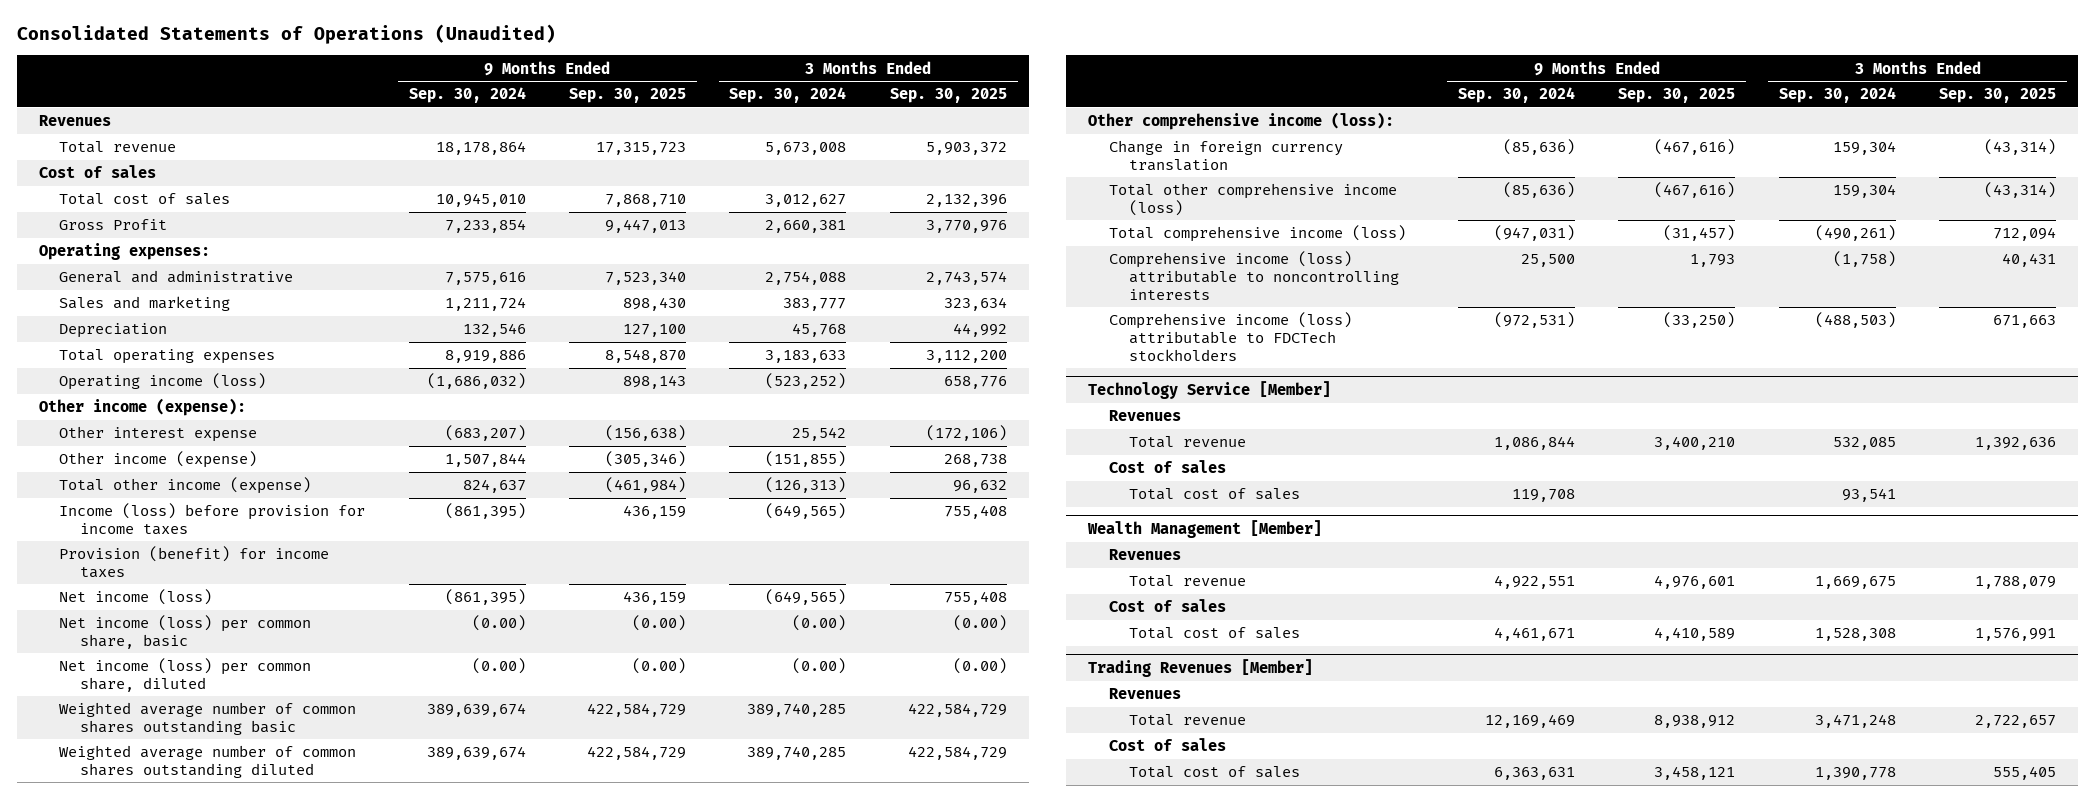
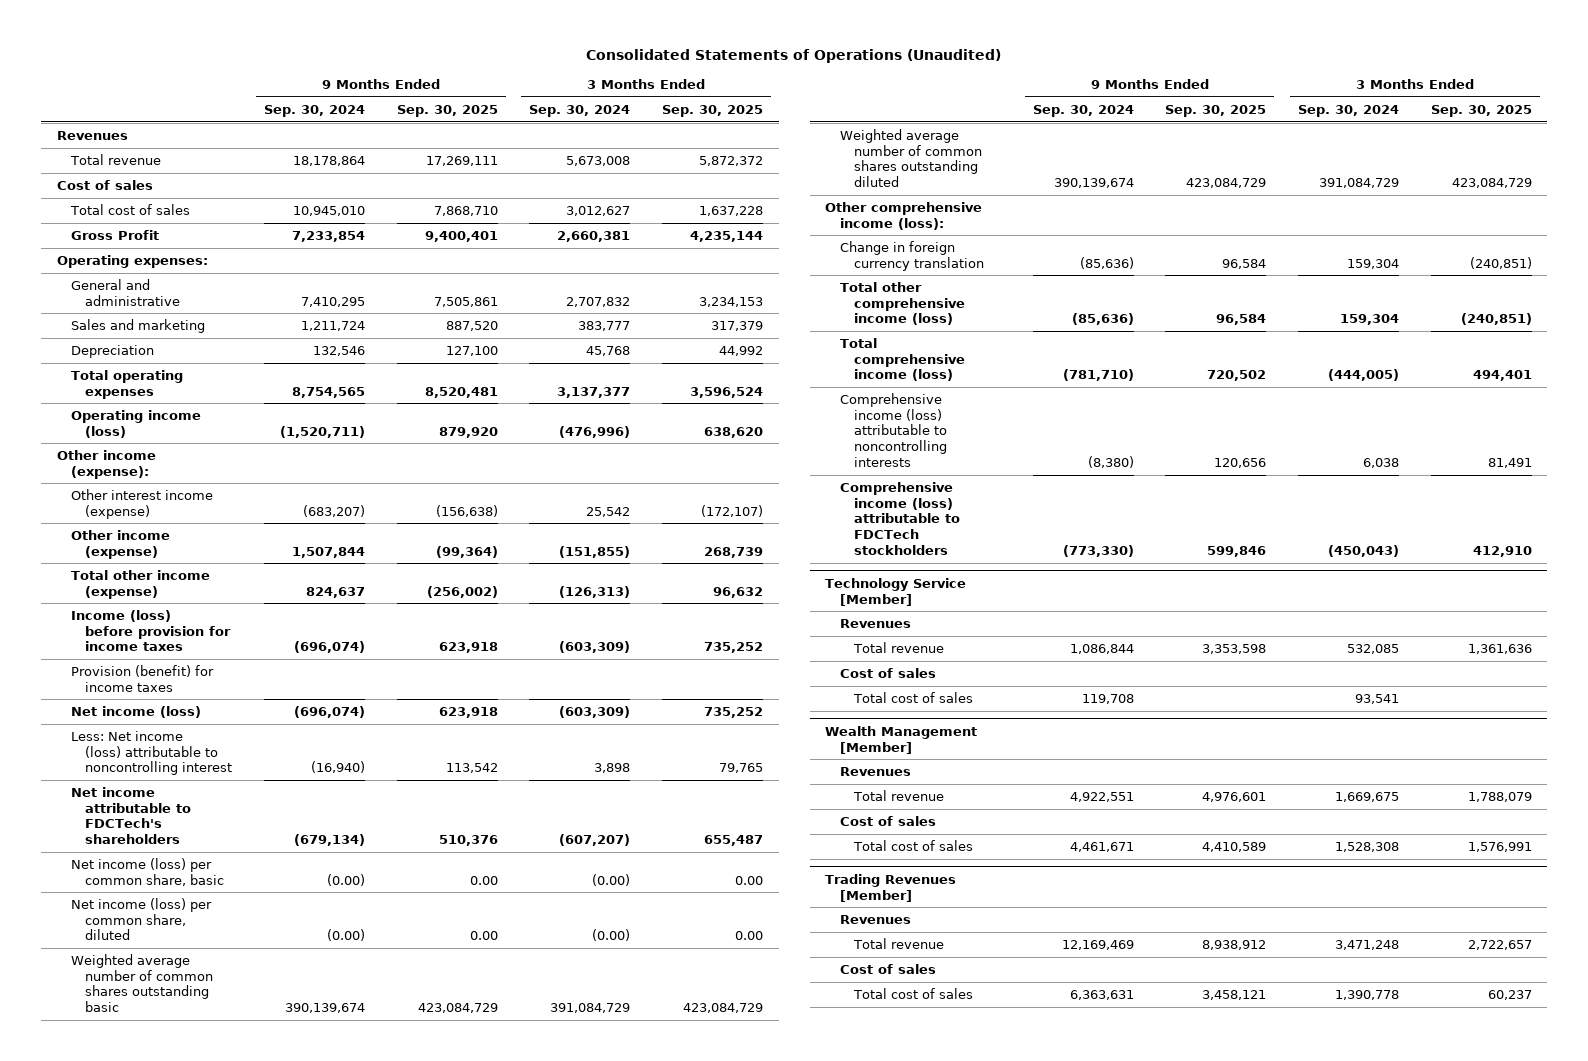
[596,142,687,156] 17,315,723 -> [425,155,498,166] 17,269,111
[925,142,1007,156] 5,903,372 -> [698,155,763,166] 5,872,372
[925,194,1007,208] 2,132,396 -> [698,205,763,216] 1,637,228
[605,219,687,234] 9,447,013 -> [424,230,498,242] 9,400,401
[925,220,1007,234] 3,770,976 -> [689,230,763,242] 4,235,144
[444,272,526,286] 7,575,616 -> [301,296,366,307] 7,410,295
[605,271,687,286] 7,523,340 -> [433,296,498,307] 7,505,861
[765,271,847,286] 2,754,088 -> [566,296,631,307] 2,707,832
[925,271,1007,286] 2,743,574 -> [698,296,763,307] 3,234,153
[623,297,687,312] 898,430 -> [445,320,498,331] 887,520
[943,297,1007,312] 323,634 -> [710,320,763,331] 317,379
[444,350,526,364] 8,919,886 -> [292,386,366,398] 8,754,565
[605,349,687,364] 8,548,870 -> [424,386,498,398] 8,520,481
[765,350,847,364] 3,183,633 -> [557,386,631,398] 3,137,377
[925,350,1007,364] 3,112,200 -> [689,386,763,398] 3,596,524
[426,373,526,390] (1,686,032) -> [280,425,366,438] (1,520,711)
[623,375,687,390] 898,143 -> [438,426,498,438] 879,920
[765,373,847,390] (523,252) -> [559,425,631,438] (476,996)
[943,376,1007,390] 658,776 -> [703,426,763,438] 638,620
[59,426,258,443] Other interest expense -> [71,488,214,519] Other interest income (expense)
[925,425,1007,442] (172,106) -> [700,504,763,517] (172,107)
[605,451,687,468] (305,346) -> [435,545,498,558] (99,364)
[943,454,1007,468] 268,738 -> [703,546,763,558] 268,739
[605,477,687,494] (461,984) -> [426,585,498,598] (256,002)
[444,503,526,520] (861,395) -> [294,641,366,654] (696,074)
[623,505,687,520] 436,159 -> [438,642,498,654] 623,918
[765,503,847,520] (649,565) -> [559,641,631,654] (603,309)
[943,505,1007,520] 755,408 -> [703,642,763,654] 735,252
[444,589,526,606] (861,395) -> [294,705,366,718] (696,074)
[623,591,687,606] 436,159 -> [438,706,498,718] 623,918
[765,589,847,606] (649,565) -> [559,705,631,718] (603,309)
[943,591,1007,606] 755,408 -> [703,706,763,718] 735,252
none -> [71,730,233,776] Less: Net income (loss) attributable to noncontrolling interest
none -> [71,786,192,845] Net income attributable to FDCTech's shareholders
[632,615,687,632] (0.00) -> [469,875,498,885] 0.00
[952,615,1007,632] (0.00) -> [734,875,763,885] 0.00
[632,658,687,675] (0.00) -> [469,931,498,941] 0.00
[952,658,1007,675] (0.00) -> [734,931,763,941] 0.00
[426,703,526,718] 389,639,674 -> [285,1003,366,1014] 390,139,674
[587,703,687,718] 422,584,729 -> [417,1003,498,1014] 423,084,729
[747,703,847,718] 389,740,285 -> [550,1003,631,1014] 391,084,729
[907,703,1007,718] 422,584,729 -> [682,1003,763,1014] 423,084,729
[426,746,526,761] 389,639,674 -> [1053,178,1134,189] 390,139,674
[587,746,687,761] 422,584,729 -> [1186,178,1267,189] 423,084,729
[747,746,847,761] 389,740,285 -> [1319,178,1400,189] 391,084,729
[907,746,1007,761] 422,584,729 -> [1451,178,1532,189] 423,084,729
[1654,139,1736,156] (467,616) -> [1222,258,1267,269] 96,584
[1984,139,2057,156] (43,314) -> [1469,256,1532,269] (240,851)
[1654,182,1736,199] (467,616) -> [1216,314,1267,326] 96,584
[1984,182,2057,199] (43,314) -> [1460,313,1532,326] (240,851)
[1494,225,1576,242] (947,031) -> [1062,369,1134,382] (781,710)
[1663,225,1736,242] (31,457) -> [1207,370,1267,382] 720,502
[1814,225,1896,242] (490,261) -> [1328,369,1400,382] (444,005)
[1993,227,2057,242] 712,094 -> [1472,370,1532,382] 494,401
[1521,254,1576,268] 25,500 -> [1087,456,1134,469] (8,380)
[1690,254,1736,268] 1,793 -> [1214,458,1267,469] 120,656
[1832,251,1896,268] (1,758) -> [1363,458,1400,469] 6,038
[2002,253,2057,268] 40,431 -> [1487,458,1532,469] 81,491
[1494,312,1576,329] (972,531) -> [1062,545,1134,558] (773,330)
[1663,312,1736,329] (33,250) -> [1207,546,1267,558] 599,846
[1814,312,1896,329] (488,503) -> [1328,545,1400,558] (450,043)
[1993,315,2057,329] 671,663 -> [1472,546,1532,558] 412,910
[1654,436,1736,451] 3,400,210 -> [1202,643,1267,654] 3,353,598
[1975,437,2057,451] 1,392,636 -> [1467,643,1532,654] 1,361,636
[1993,766,2057,781] 555,405 -> [1487,989,1532,1000] 60,237

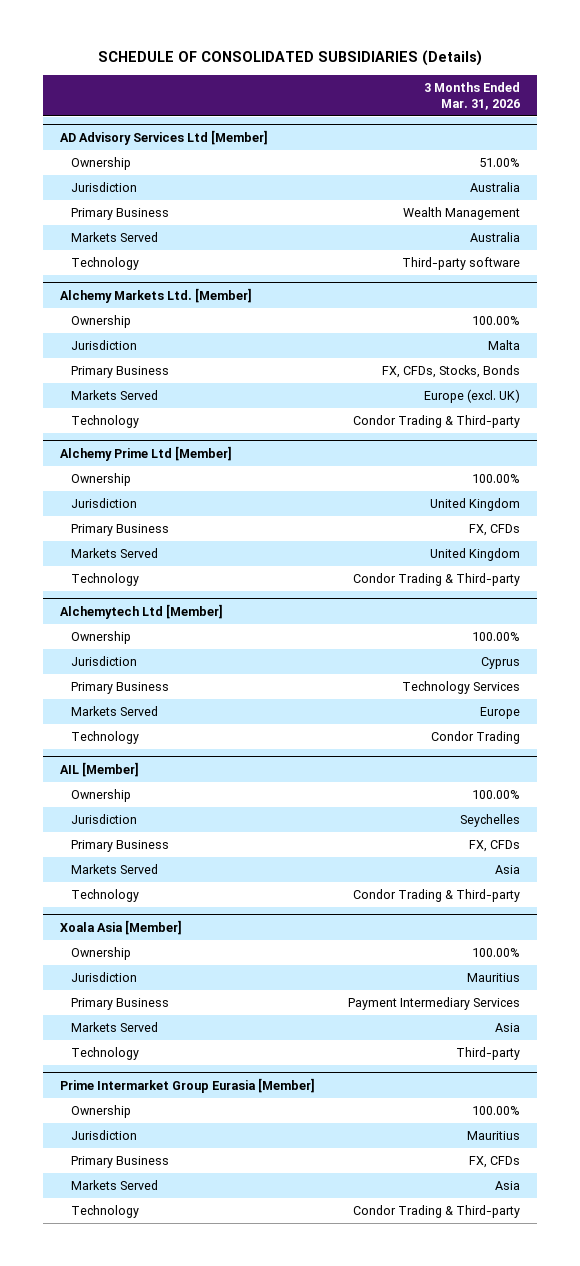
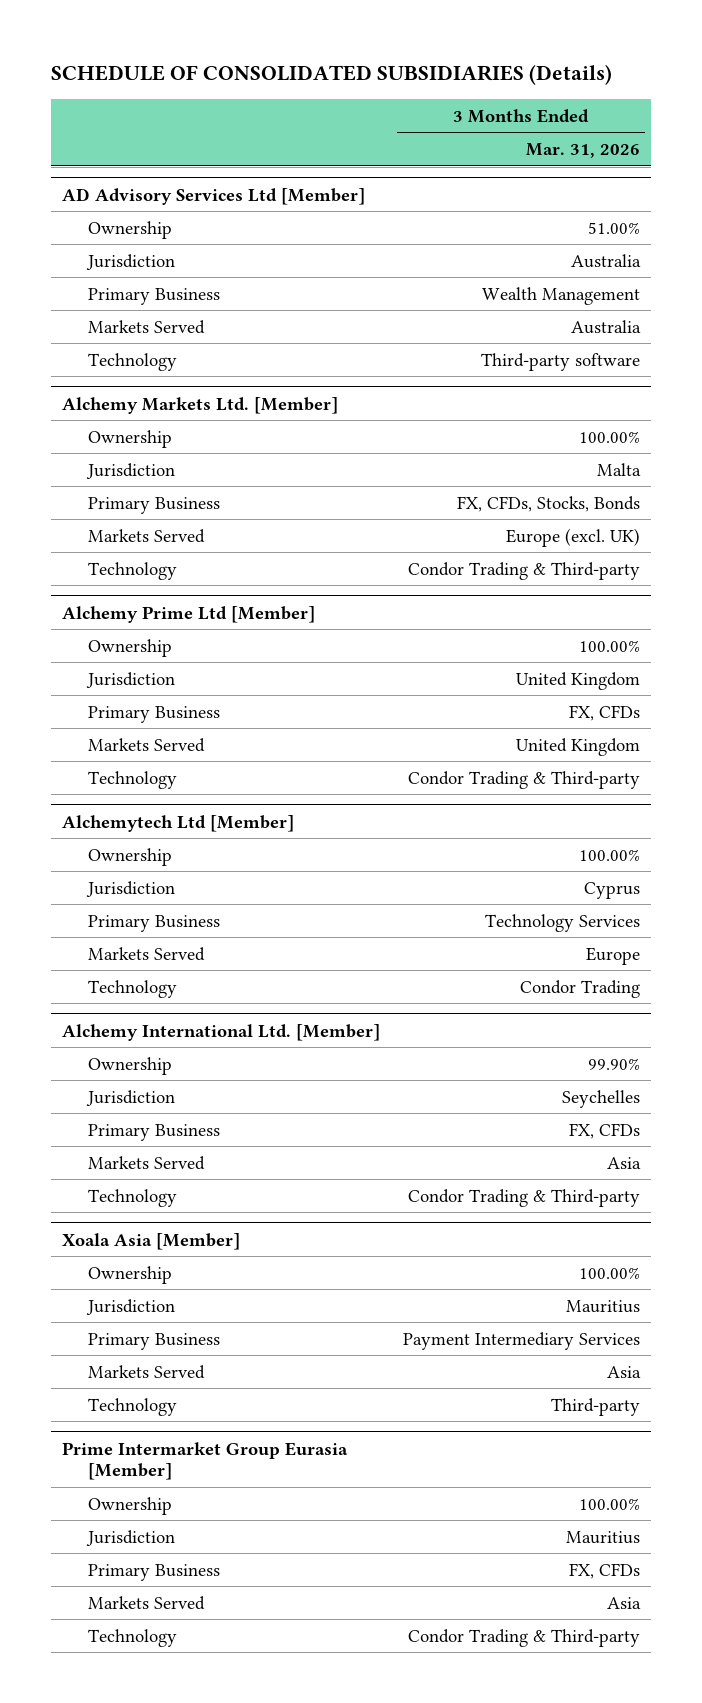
[59,761,139,777] AIL [Member] -> [62,1023,381,1041] Alchemy International Ltd. [Member]
[472,789,521,799] 100.00% -> [587,1057,640,1070] 99.90%

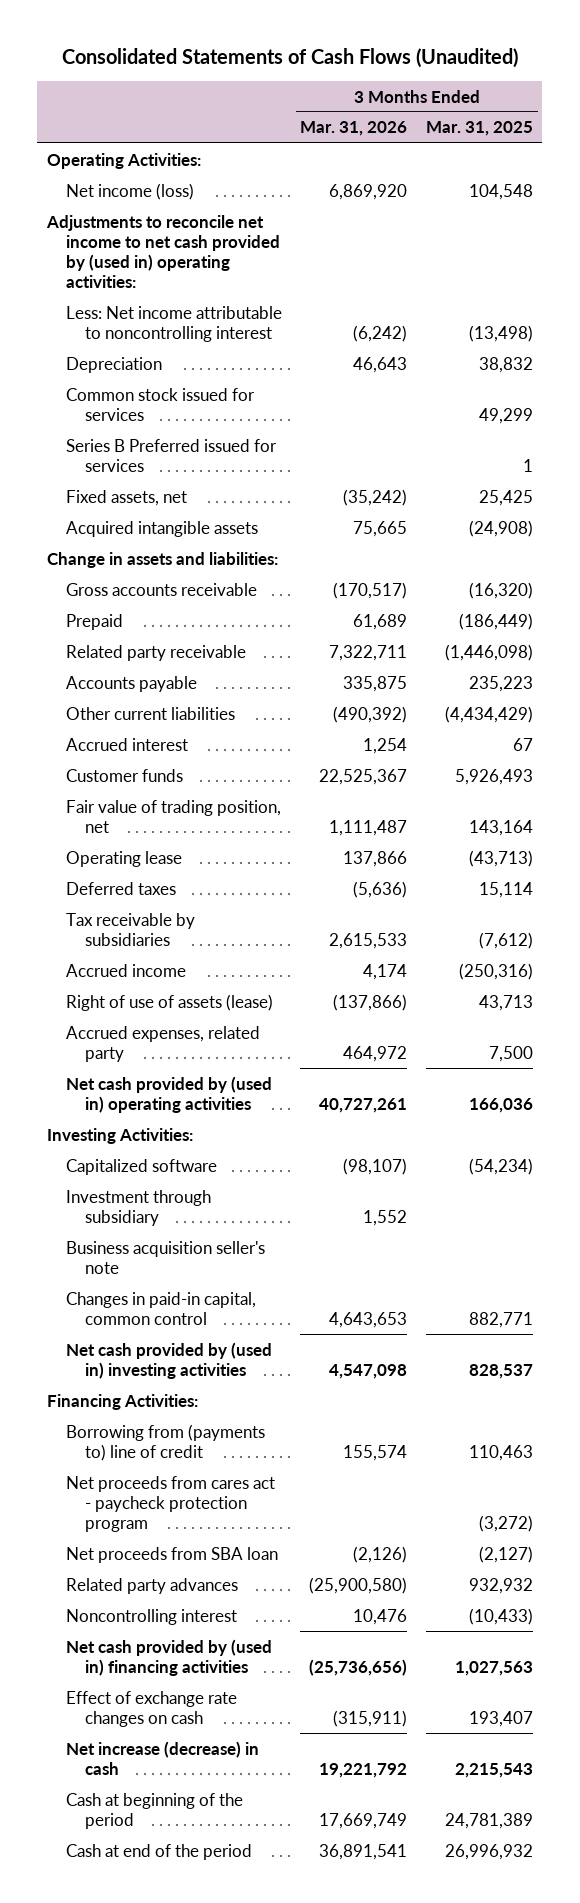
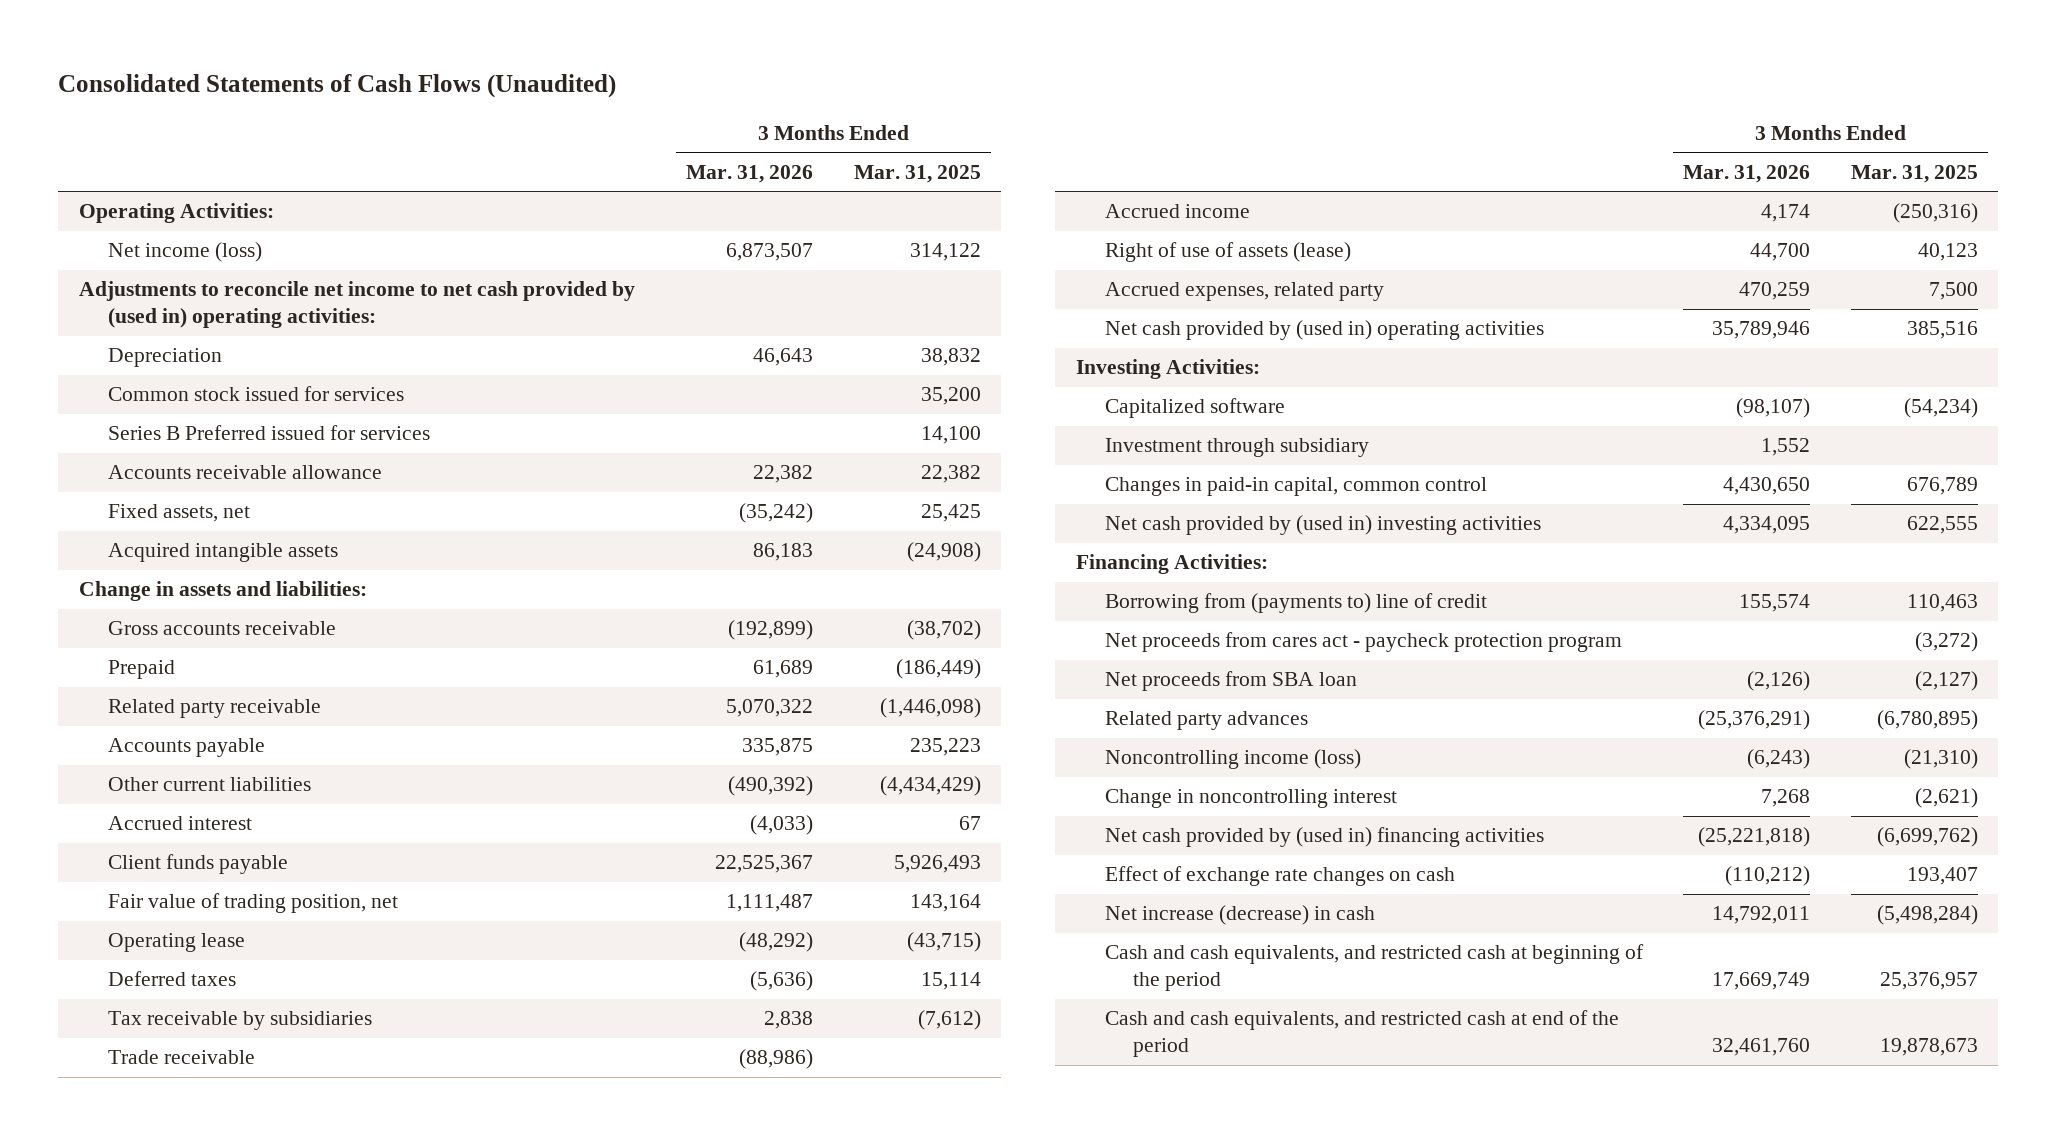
[329,183,408,200] 6,869,920 -> [726,243,814,262] 6,873,507
[468,183,533,200] 104,548 -> [909,243,981,262] 314,122
[65,305,282,342] Less: Net income attributable to noncontrolling interest -> none
[478,407,533,424] 49,299 -> [920,387,981,406] 35,200
[522,458,533,472] 1 -> [920,426,981,445] 14,100
none -> [107,465,382,480] Accounts receivable allowance
[353,520,408,537] 75,665 -> [753,543,814,562] 86,183
[333,581,408,599] (170,517) -> [728,620,814,641] (192,899)
[468,581,533,599] (16,320) -> [906,620,981,641] (38,702)
[329,644,408,661] 7,322,711 -> [726,699,814,718] 5,070,322
[363,737,408,754] 1,254 -> [750,815,814,836] (4,033)
[65,768,183,782] Customer funds -> [107,854,288,875] Client funds payable
[343,850,408,867] 137,866 -> [739,932,814,953] (48,292)
[468,849,533,867] (43,713) -> [906,932,981,953] (43,715)
[329,932,408,949] 2,615,533 -> [764,1011,814,1030] 2,838
none -> [107,1050,255,1065] Trade receivable
[333,993,408,1011] (137,866) -> [1750,243,1811,262] 44,700
[478,994,533,1011] 43,713 -> [1917,243,1978,262] 40,123
[343,1045,408,1062] 464,972 -> [1739,282,1811,301] 470,259
[319,1097,408,1113] 40,727,261 -> [1712,321,1811,340] 35,789,946
[468,1097,533,1113] 166,036 -> [1906,321,1978,340] 385,516
[65,1240,265,1274] Business acquisition seller's note -> none
[329,1311,408,1328] 4,643,653 -> [1723,477,1811,496] 4,430,650
[468,1311,533,1328] 882,771 -> [1906,477,1978,496] 676,789
[329,1363,408,1379] 4,547,098 -> [1723,516,1811,535] 4,334,095
[468,1363,533,1379] 828,537 -> [1906,516,1978,535] 622,555
[309,1576,408,1594] (25,900,580) -> [1698,710,1811,731] (25,376,291)
[468,1577,533,1594] 932,932 -> [1876,710,1978,731] (6,780,895)
[65,1608,237,1625] Noncontrolling interest -> [1104,749,1361,770] Noncontrolling income (loss)
[353,1608,408,1625] 10,476 -> [1747,749,1811,770] (6,243)
[468,1607,533,1625] (10,433) -> [1903,749,1978,770] (21,310)
none -> [1104,789,1397,809] Change in noncontrolling interest
[309,1658,408,1676] (25,736,656) -> [1698,827,1811,848] (25,221,818)
[454,1660,533,1676] 1,027,563 -> [1876,827,1978,848] (6,699,762)
[333,1709,408,1727] (315,911) -> [1725,866,1811,887] (110,212)
[319,1762,408,1778] 19,221,792 -> [1712,906,1811,925] 14,792,011
[454,1762,533,1778] 2,215,543 -> [1876,905,1978,926] (5,498,284)
[65,1792,243,1829] Cash at beginning of the period -> [1104,944,1644,992] Cash and cash equivalents, and restricted cash at beginning of the period
[444,1812,533,1829] 24,781,389 -> [1879,972,1978,991] 25,376,957
[65,1843,252,1860] Cash at end of the period -> [1104,1010,1619,1058] Cash and cash equivalents, and restricted cash at end of the period
[319,1843,408,1860] 36,891,541 -> [1712,1038,1811,1057] 32,461,760
[444,1843,533,1860] 26,996,932 -> [1879,1038,1978,1057] 19,878,673

